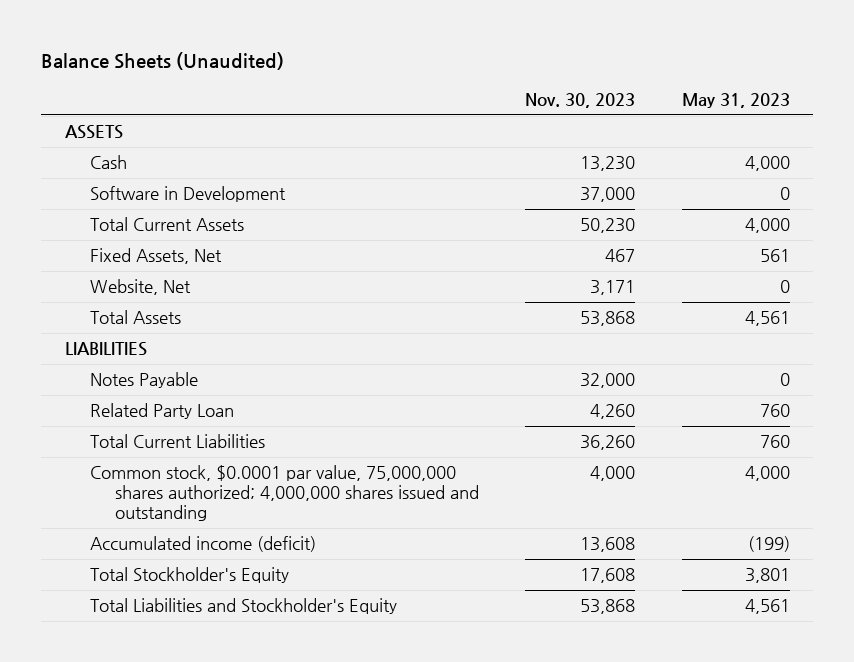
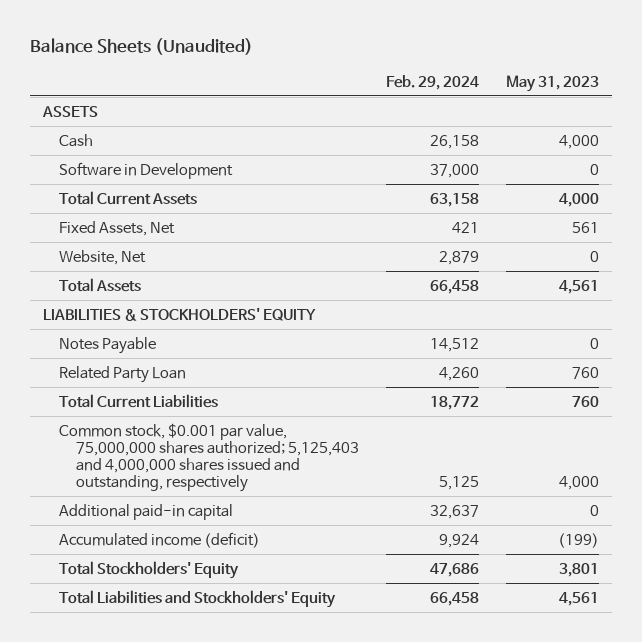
[525,93,636,109] Nov. 30, 2023 -> none
none -> [385,74,479,90] Feb. 29, 2024
[64,342,147,357] LIABILITIES -> none
none -> [42,307,316,321] LIABILITIES & STOCKHOLDERS' EQUITY
[89,465,479,522] Common stock, $0.0001 par value, 75,000,000 shares authorized; 4,000,000 shares issued and outstanding -> [59,422,359,492] Common stock, $0.001 par value, 75,000,000 shares authorized; 5,125,403 and 4,000,000 shares issued and outstanding, respectively
none -> [59,503,234,520] Additional paid-in capital
[89,567,289,584] Total Stockholder's Equity -> [59,560,240,579] Total Stockholders' Equity
[89,598,397,615] Total Liabilities and Stockholder's Equity -> [59,589,337,608] Total Liabilities and Stockholders' Equity

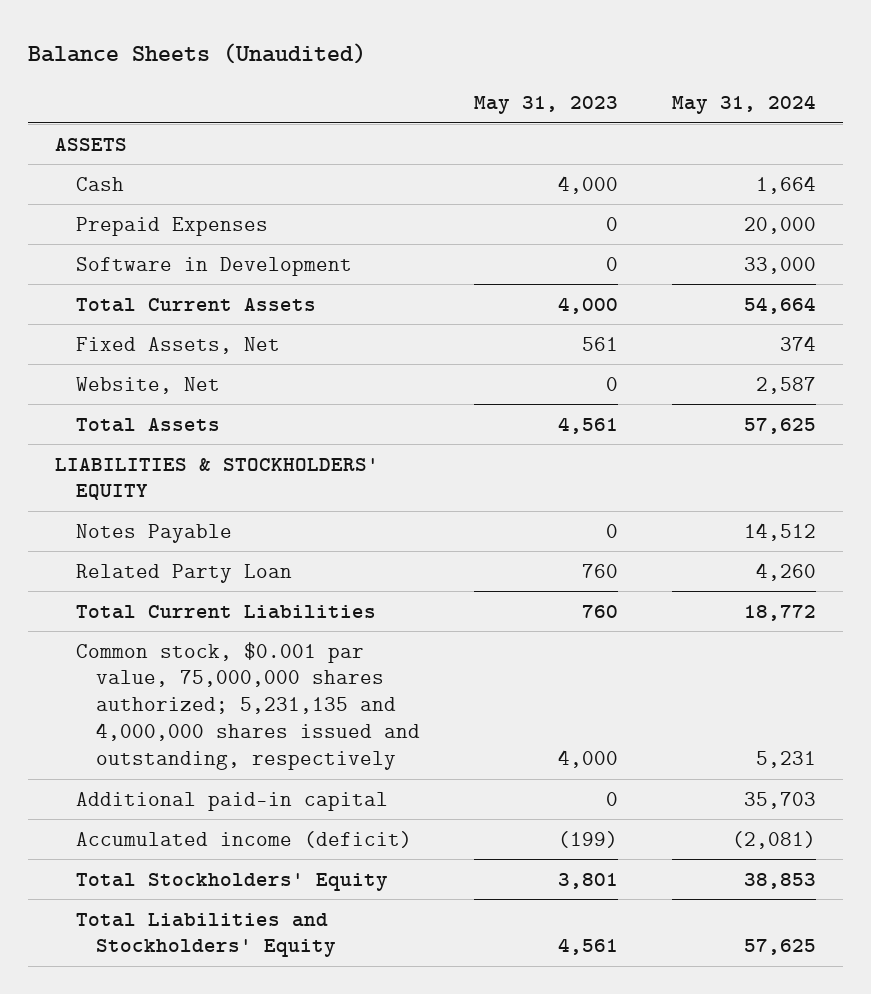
[385,74,479,90] Feb. 29, 2024 -> none
none -> [672,95,817,115] May 31, 2024
none -> [75,216,268,236] Prepaid Expenses
[59,422,359,492] Common stock, $0.001 par value, 75,000,000 shares authorized; 5,125,403 and 4,000,000 shares issued and outstanding, respectively -> [75,641,421,770] Common stock, $0.001 par value, 75,000,000 shares authorized; 5,231,135 and 4,000,000 shares issued and outstanding, respectively

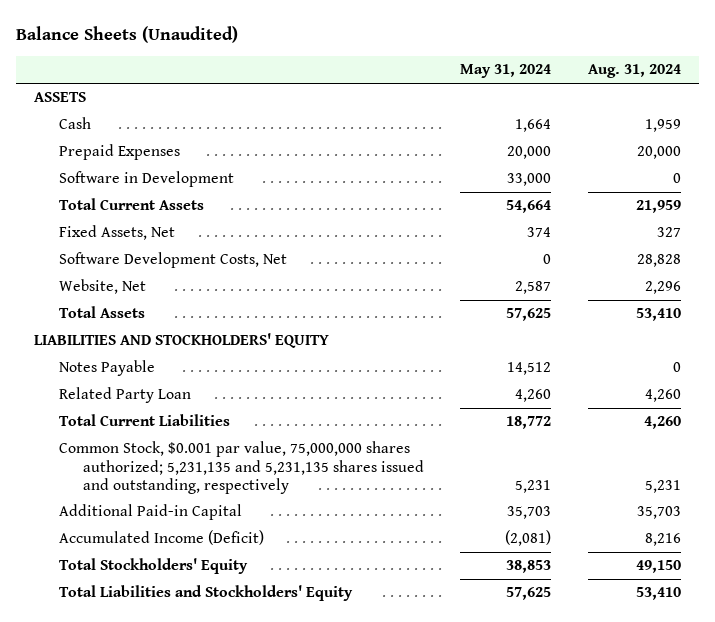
[474,96,619,115] May 31, 2023 -> none
none -> [588,64,682,79] Aug. 31, 2024
none -> [58,252,287,269] Software Development Costs, Net
[54,457,379,501] LIABILITIES & STOCKHOLDERS' EQUITY -> [34,333,330,349] LIABILITIES AND STOCKHOLDERS' EQUITY
[75,641,421,770] Common stock, $0.001 par value, 75,000,000 shares authorized; 5,231,135 and 4,000,000 shares issued and outstanding, respectively -> [58,441,424,494] Common Stock, $0.001 par value, 75,000,000 shares authorized; 5,231,135 and 5,231,135 shares issued and outstanding, respectively
[75,791,388,811] Additional paid-in capital -> [58,504,242,521] Additional Paid-in Capital
[75,830,412,848] Accumulated income (deficit) -> [58,530,264,546] Accumulated Income (Deficit)

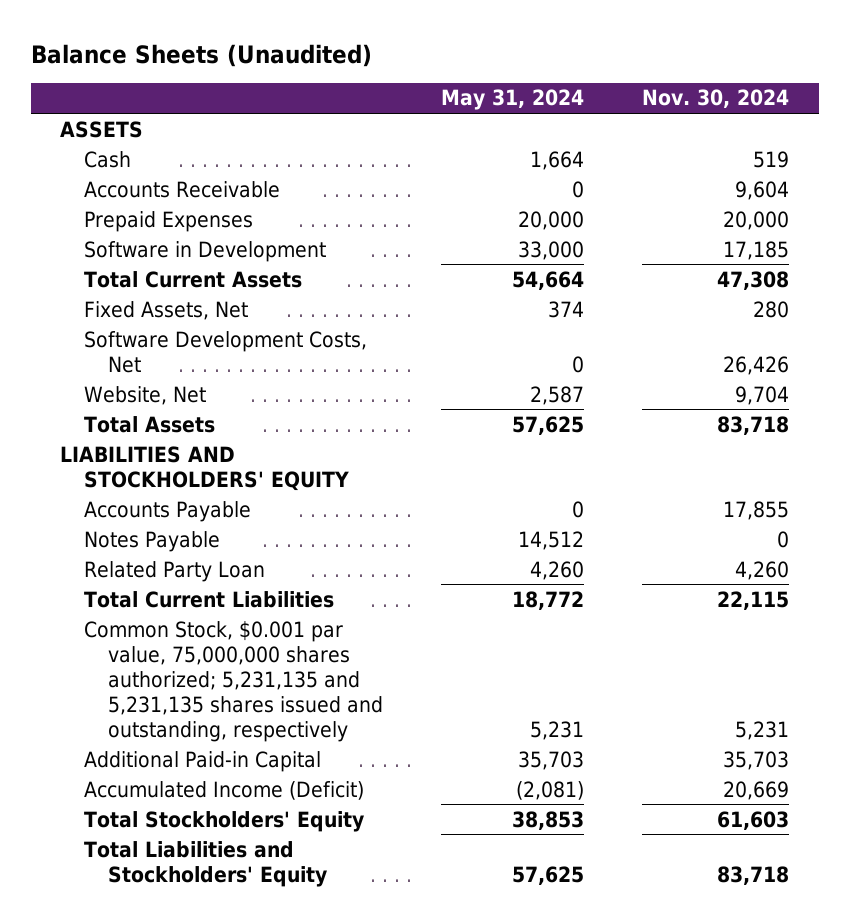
[588,64,682,79] Aug. 31, 2024 -> none
none -> [642,89,790,109] Nov. 30, 2024
none -> [83,180,280,198] Accounts Receivable
none -> [83,500,251,522] Accounts Payable

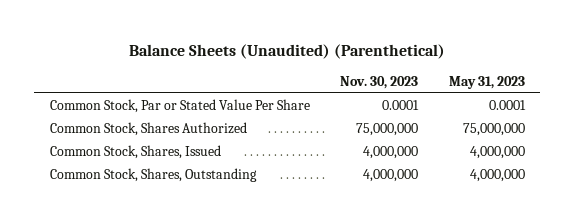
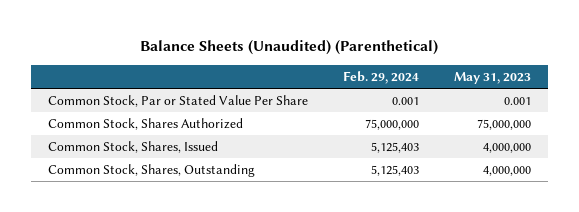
[340,76,419,90] Nov. 30, 2023 -> none
none -> [342,70,419,84] Feb. 29, 2024
[488,100,526,111] 0.0001 -> [503,97,531,106] 0.001

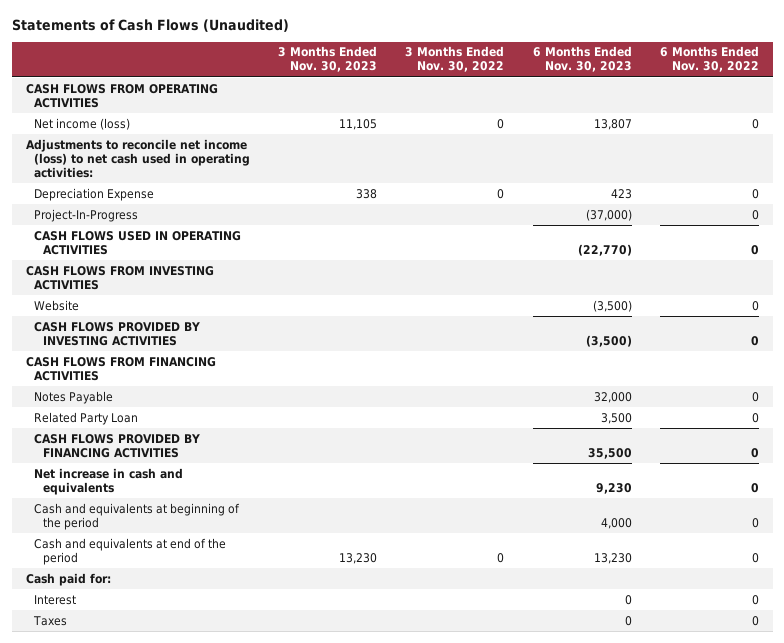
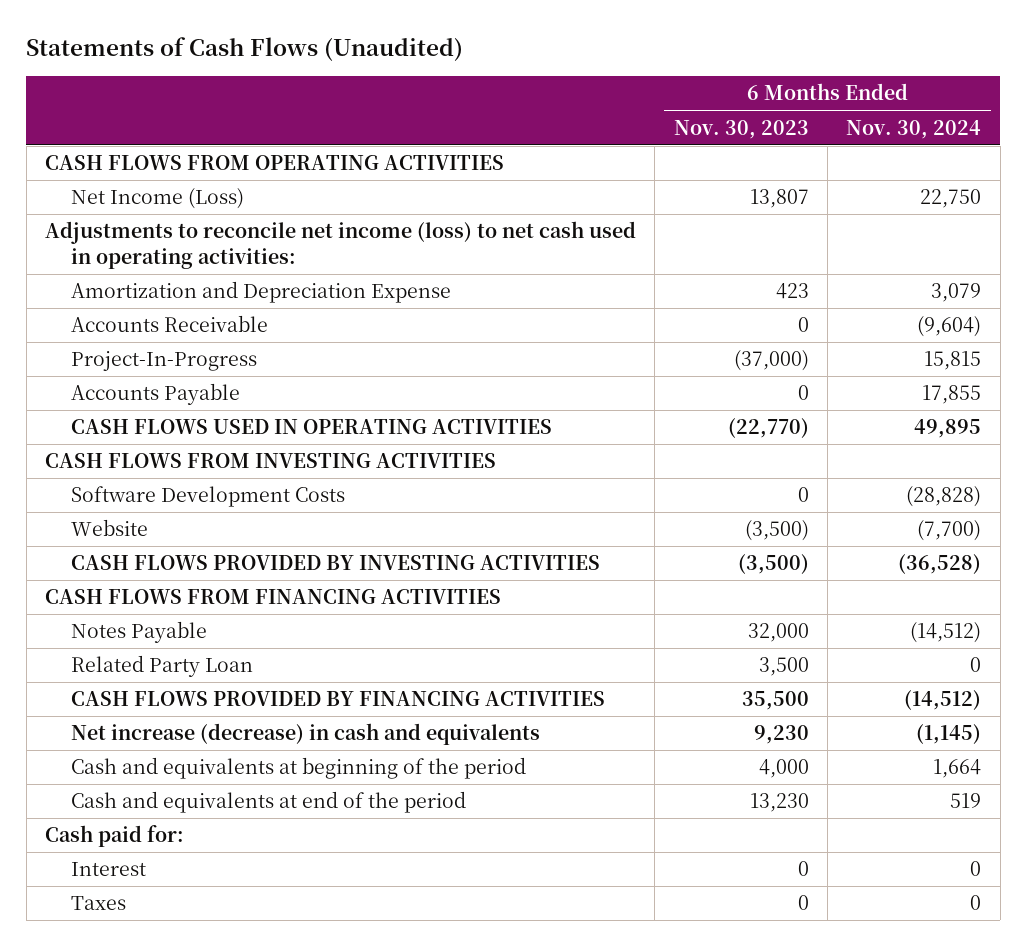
[278,46,378,73] 3 Months Ended Nov. 30, 2023 -> none
[405,46,505,73] 3 Months Ended Nov. 30, 2022 -> none
[659,46,759,73] 6 Months Ended Nov. 30, 2022 -> none
none -> [846,119,982,139] Nov. 30, 2024
[34,117,131,130] Net income (loss) -> [71,188,245,210] Net Income (Loss)
[34,187,155,201] Depreciation Expense -> [71,281,452,304] Amortization and Depreciation Expense
none -> [71,315,269,333] Accounts Receivable
none -> [71,383,241,406] Accounts Payable
none -> [71,486,346,508] Software Development Costs
[34,467,184,495] Net increase in cash and equivalents -> [71,723,541,746] Net increase (decrease) in cash and equivalents

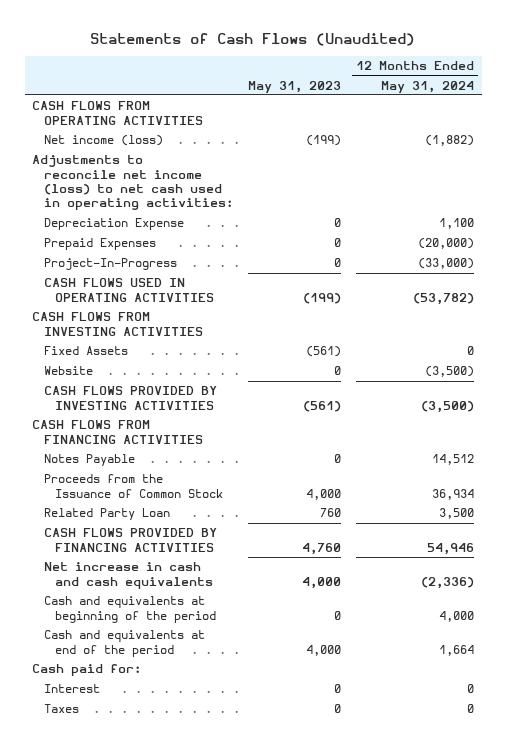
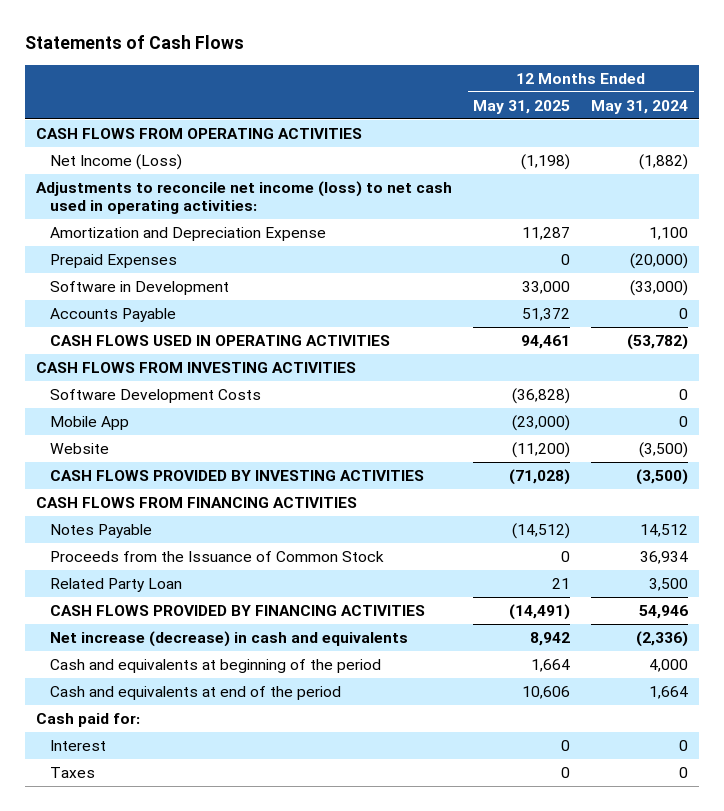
[90,32,416,46] Statements of Cash Flows (Unaudited) -> [25,35,245,50] Statements of Cash Flows
[248,80,342,93] May 31, 2023 -> none
none -> [473,99,571,114] May 31, 2025
[43,135,163,147] Net income (loss) -> [50,154,183,171] Net Income (Loss)
[43,218,184,231] Depreciation Expense -> [50,227,327,242] Amortization and Depreciation Expense
[43,258,177,271] Project-In-Progress -> none
none -> [50,281,230,296] Software in Development
none -> [50,308,177,323] Accounts Payable
[43,346,128,356] Fixed Assets -> none
none -> [50,389,262,404] Software Development Costs
none -> [50,416,130,431] Mobile App
[43,562,214,589] Net increase in cash and cash equivalents -> [50,631,409,648] Net increase (decrease) in cash and equivalents

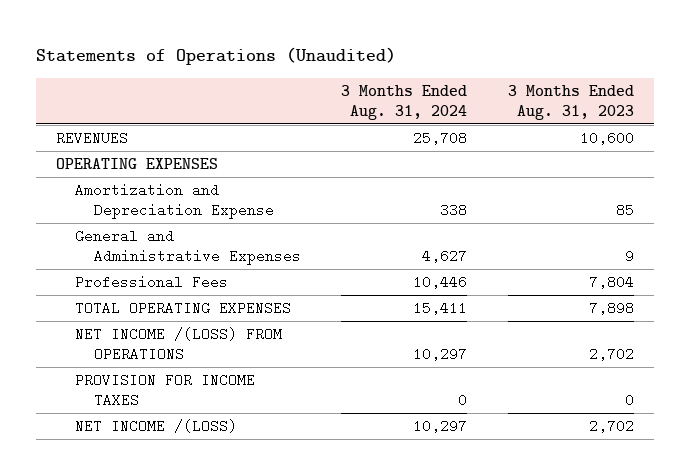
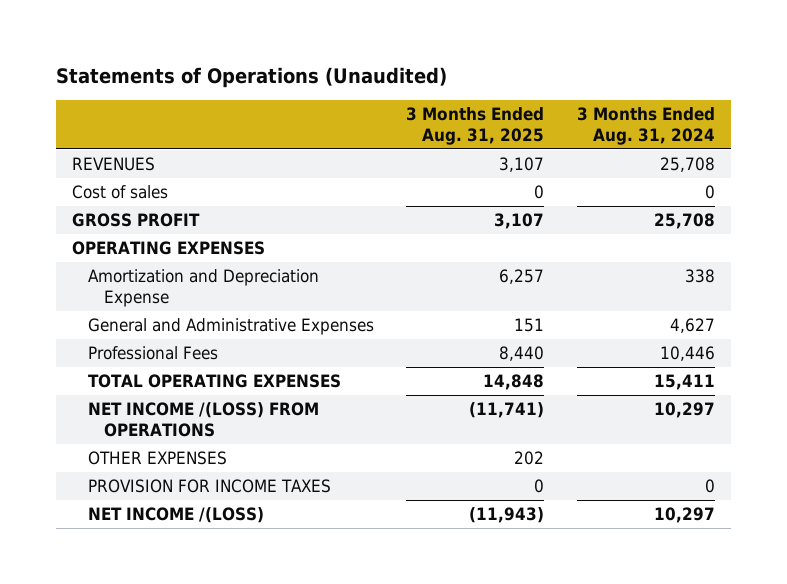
[507,84,634,121] 3 Months Ended Aug. 31, 2023 -> none
none -> [406,107,545,146] 3 Months Ended Aug. 31, 2025
none -> [72,185,169,200] Cost of sales
none -> [72,213,201,228] GROSS PROFIT
none -> [88,451,228,466] OTHER EXPENSES

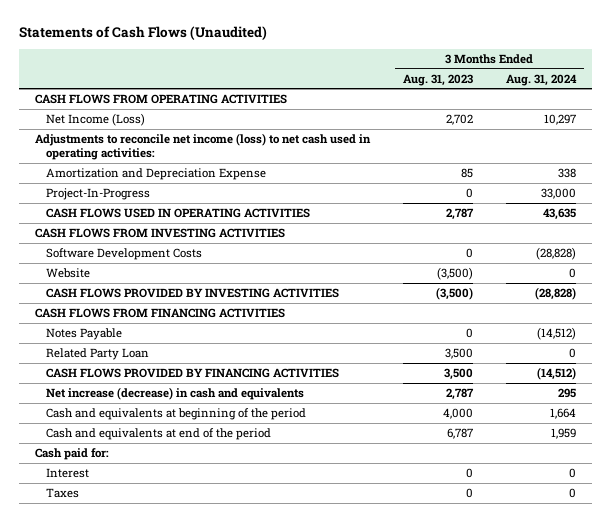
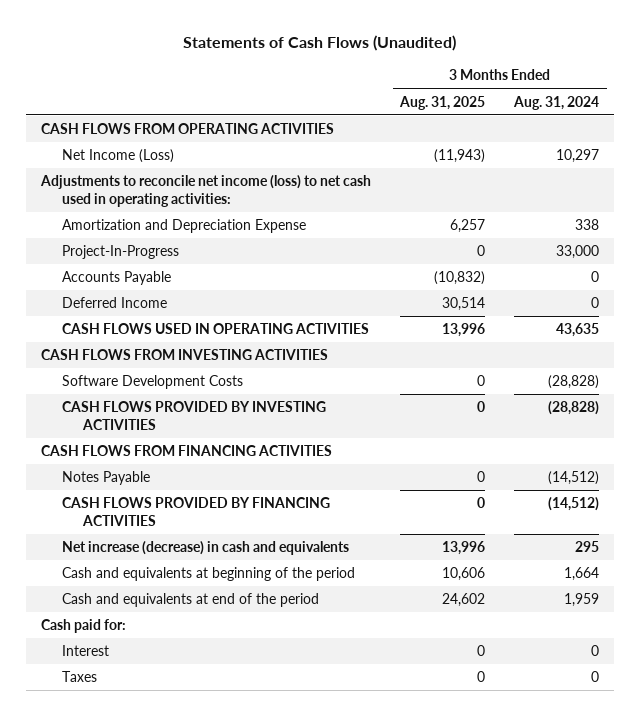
[402,73,473,86] Aug. 31, 2023 -> none
none -> [399,95,486,110] Aug. 31, 2025
none -> [61,271,171,286] Accounts Payable
none -> [61,297,167,309] Deferred Income
[45,268,90,279] Website -> none
[45,348,149,361] Related Party Loan -> none

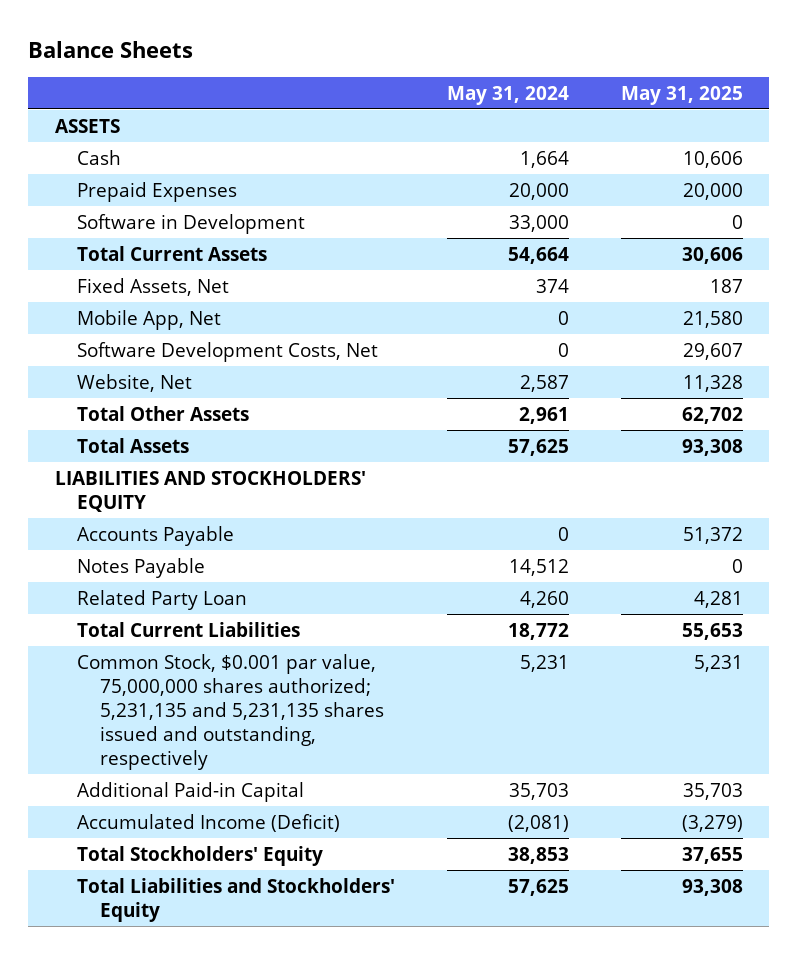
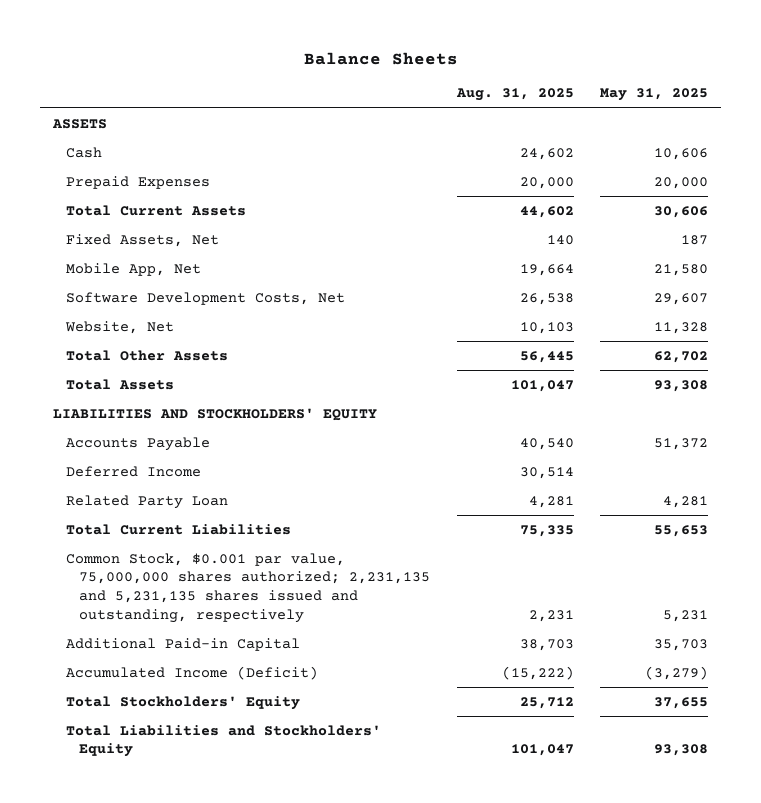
[447,85,570,105] May 31, 2024 -> none
none -> [455,88,574,102] Aug. 31, 2025
[77,213,306,234] Software in Development -> none
[77,557,206,578] Notes Payable -> none
none -> [66,465,202,477] Deferred Income
[77,653,384,770] Common Stock, $0.001 par value, 75,000,000 shares authorized; 5,231,135 and 5,231,135 shares issued and outstanding, respectively -> [66,552,431,623] Common Stock, $0.001 par value, 75,000,000 shares authorized; 2,231,135 and 5,231,135 shares issued and outstanding, respectively

